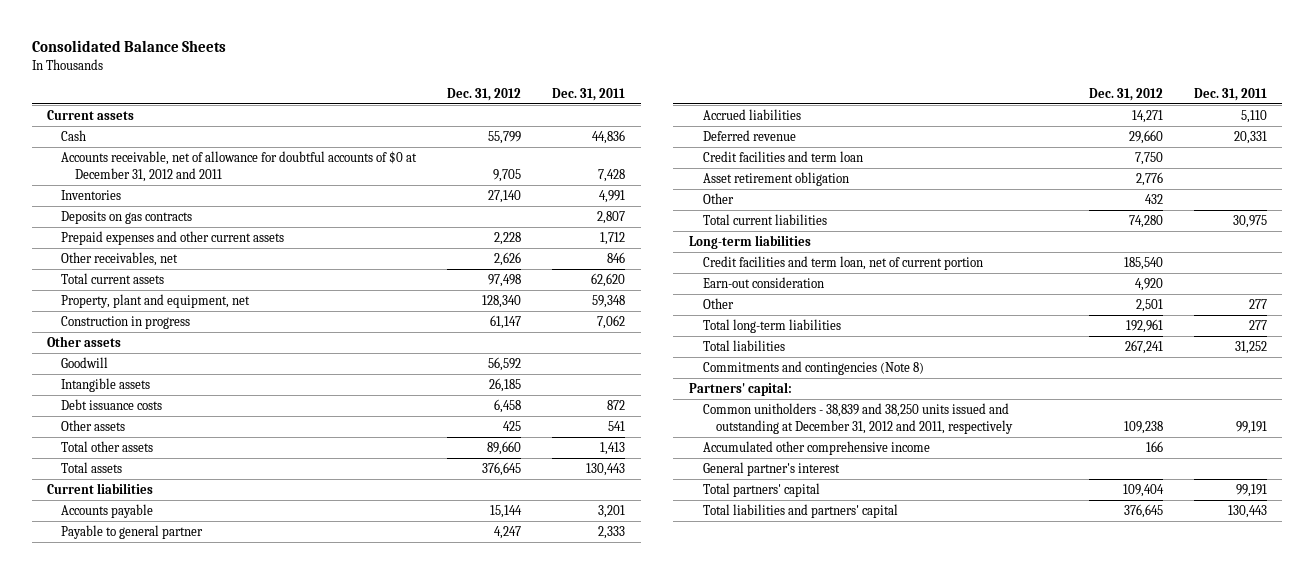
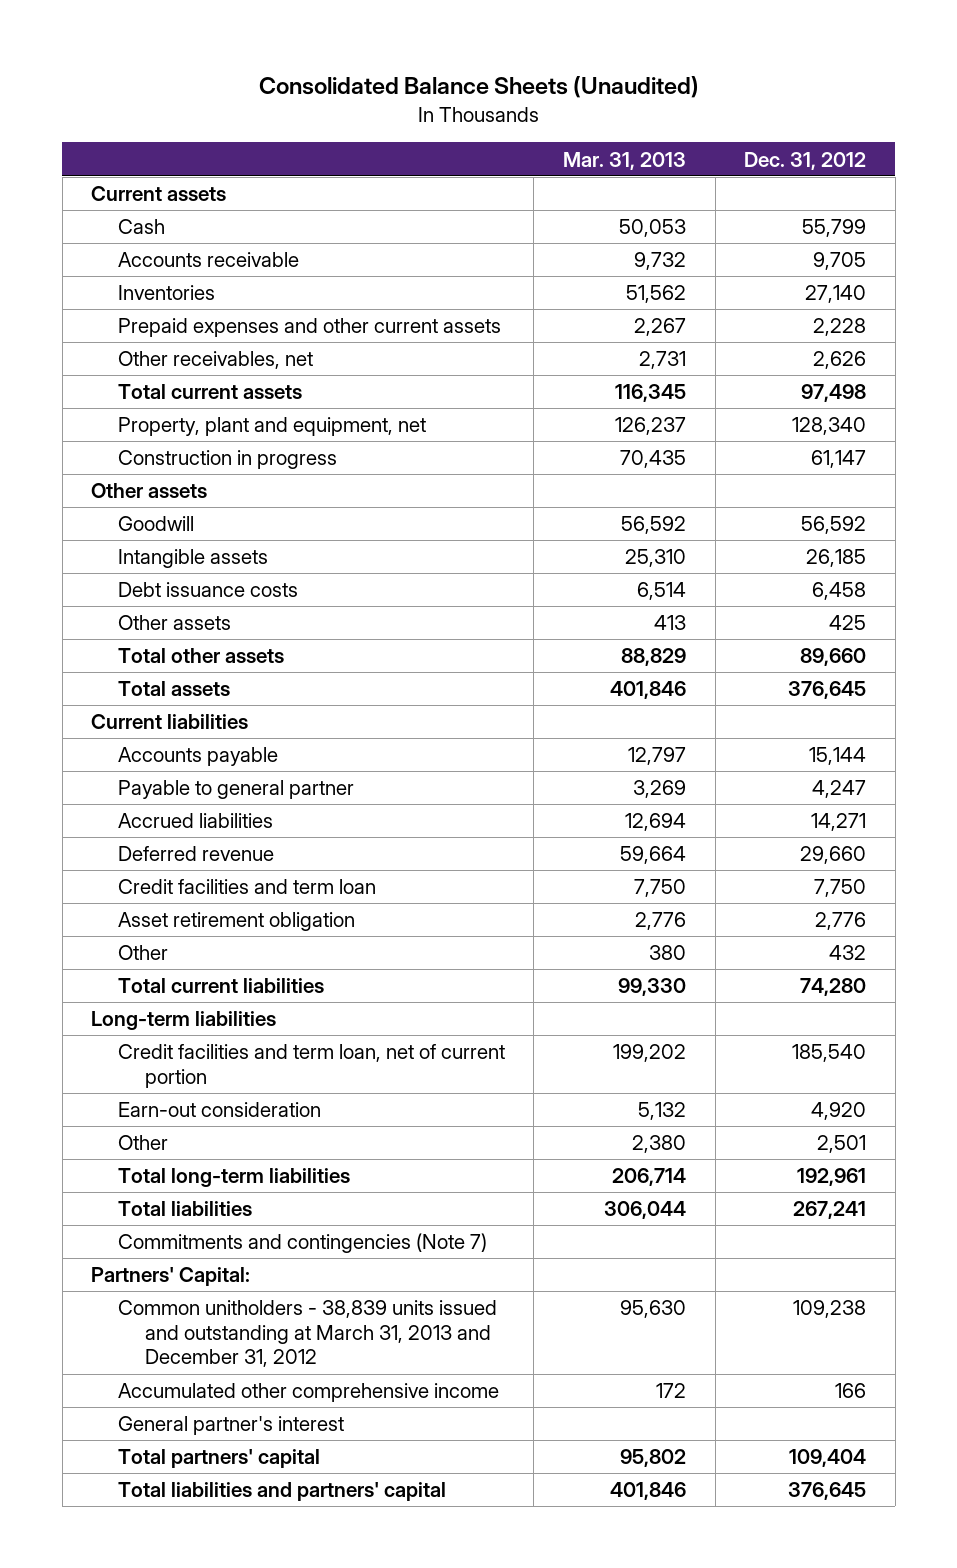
[31,40,226,53] Consolidated Balance Sheets -> [258,76,699,99] Consolidated Balance Sheets (Unaudited)
[552,87,626,101] Dec. 31, 2011 -> none
none -> [562,151,686,170] Mar. 31, 2013
[60,150,417,182] Accounts receivable, net of allowance for doubtful accounts of $0 at December 31, 2012 and 2011 -> [117,252,299,268] Accounts receivable
[60,210,192,224] Deposits on gas contracts -> none
[702,360,924,375] Commitments and contingencies (Note 8) -> [117,1233,487,1254] Commitments and contingencies (Note 7)
[688,381,792,396] Partners' capital: -> [91,1267,251,1287] Partners' Capital:
[702,402,1014,434] Common unitholders - 38,839 and 38,250 units issued and outstanding at December 31, 2012 and 2011, respectively -> [117,1300,497,1368] Common unitholders - 38,839 units issued and outstanding at March 31, 2013 and December 31, 2012

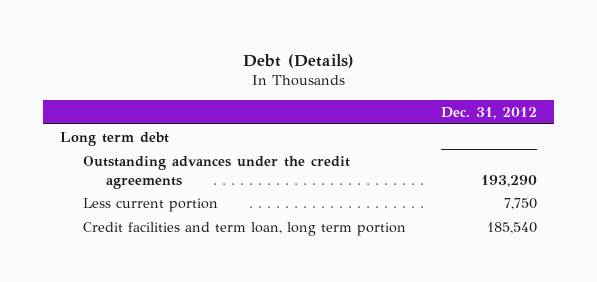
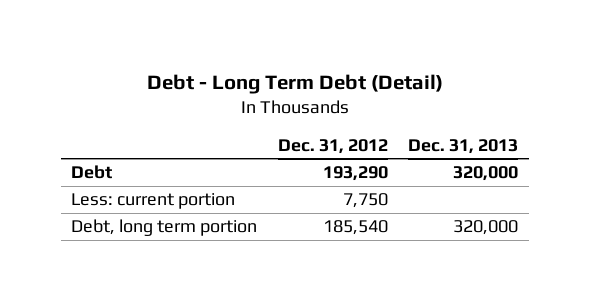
[242,53,354,68] Debt (Details) -> [146,74,443,95] Debt - Long Term Debt (Detail)
none -> [408,138,519,154] Dec. 31, 2013
[60,131,170,146] Long term debt -> none
[83,155,351,189] Outstanding advances under the credit agreements -> [71,165,113,180] Debt
[83,197,219,212] Less current portion -> [71,193,236,210] Less: current portion
[83,221,407,236] Credit facilities and term loan, long term portion -> [71,219,258,237] Debt, long term portion

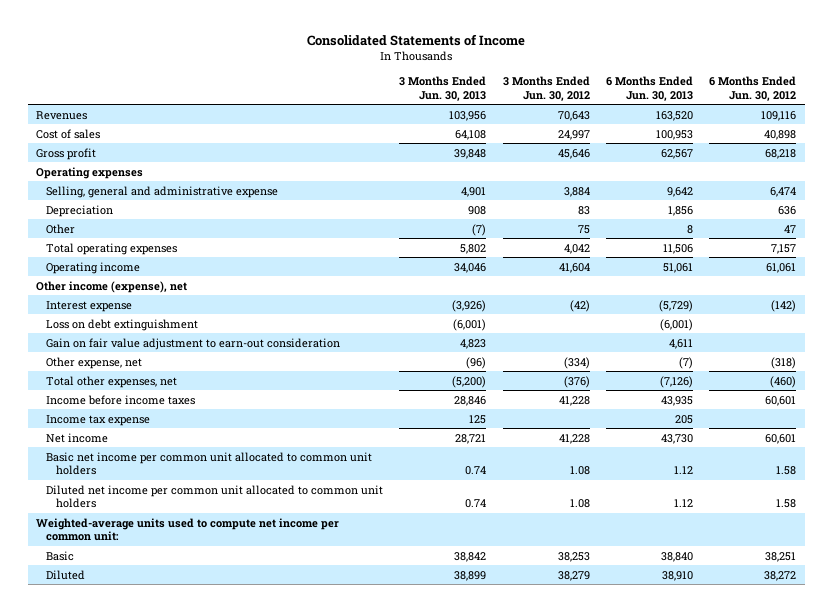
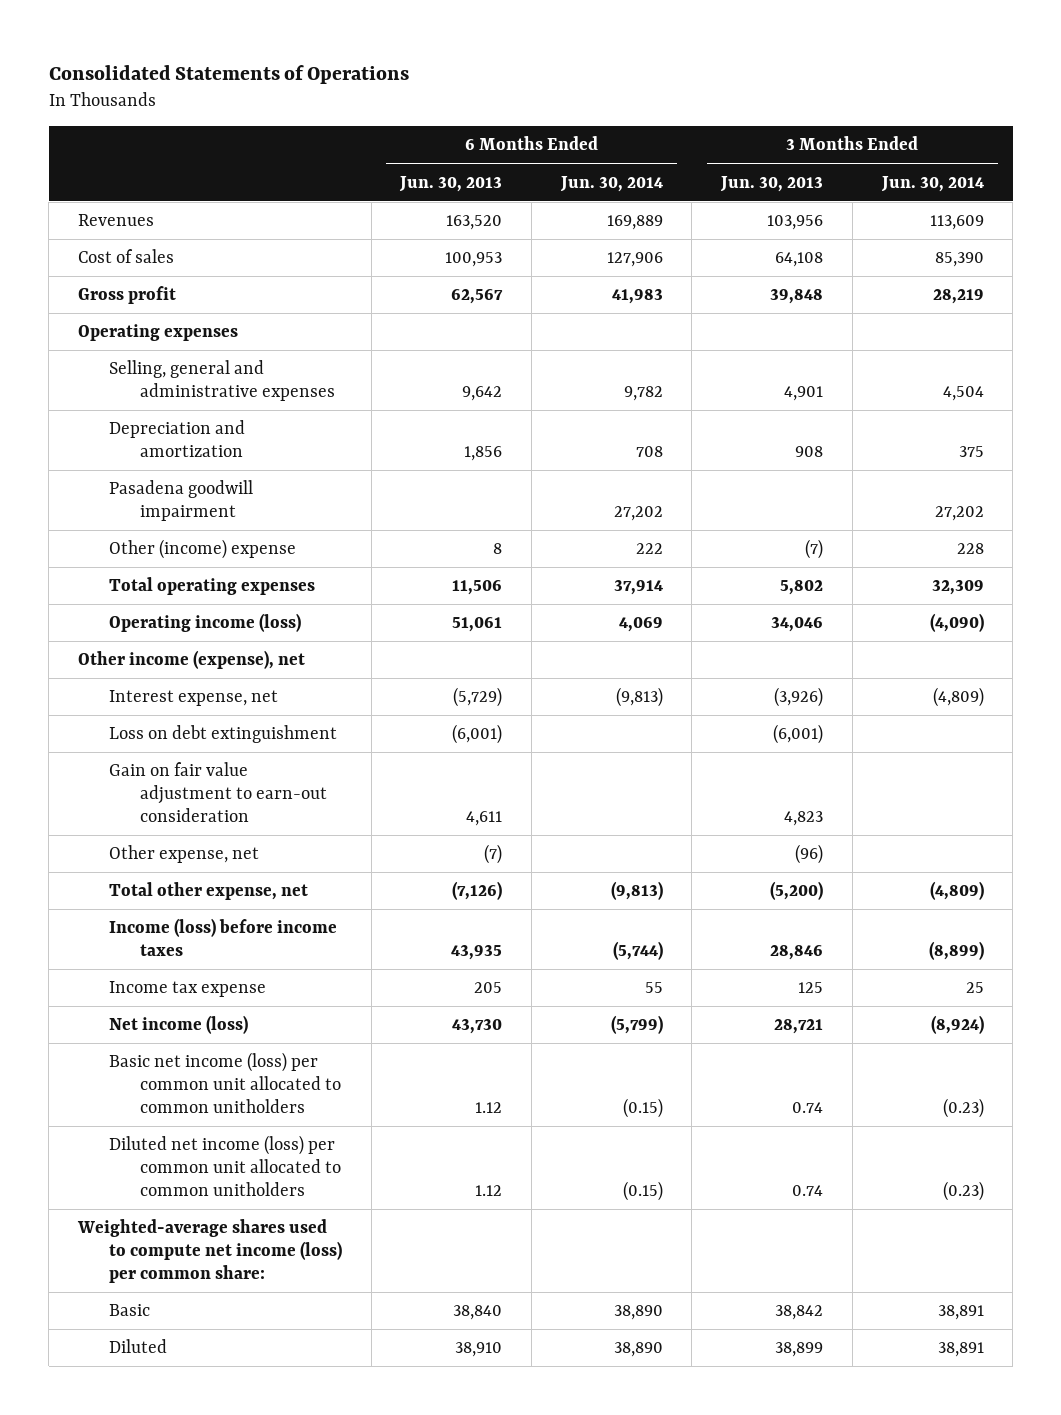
[307,34,526,47] Consolidated Statements of Income -> [48,64,409,84] Consolidated Statements of Operations
[502,76,590,101] 3 Months Ended Jun. 30, 2012 -> none
[709,76,797,101] 6 Months Ended Jun. 30, 2012 -> none
none -> [559,175,663,192] Jun. 30, 2014
none -> [880,175,984,192] Jun. 30, 2014
[46,185,279,198] Selling, general and administrative expense -> [109,360,336,402] Selling, general and administrative expenses
[46,204,114,217] Depreciation -> [109,420,246,458] Depreciation and amortization
none -> [109,480,254,522] Pasadena goodwill impairment
[46,223,76,234] Other -> [109,539,297,560] Other (income) expense
[46,261,141,274] Operating income -> [109,613,302,633] Operating income (loss)
[46,300,133,312] Interest expense -> [109,690,279,707] Interest expense, net
[46,375,178,388] Total other expenses, net -> [109,882,309,901] Total other expense, net
[46,394,196,405] Income before income taxes -> [109,918,338,957] Income (loss) before income taxes
[46,432,109,443] Net income -> [109,1015,249,1035] Net income (loss)
[46,451,373,476] Basic net income per common unit allocated to common unit holders -> [109,1052,342,1114] Basic net income (loss) per common unit allocated to common unitholders
[46,484,384,509] Diluted net income per common unit allocated to common unit holders -> [109,1135,342,1197] Diluted net income (loss) per common unit allocated to common unitholders
[36,517,340,542] Weighted-average units used to compute net income per common unit: -> [76,1219,343,1284] Weighted-average shares used to compute net income (loss) per common share:

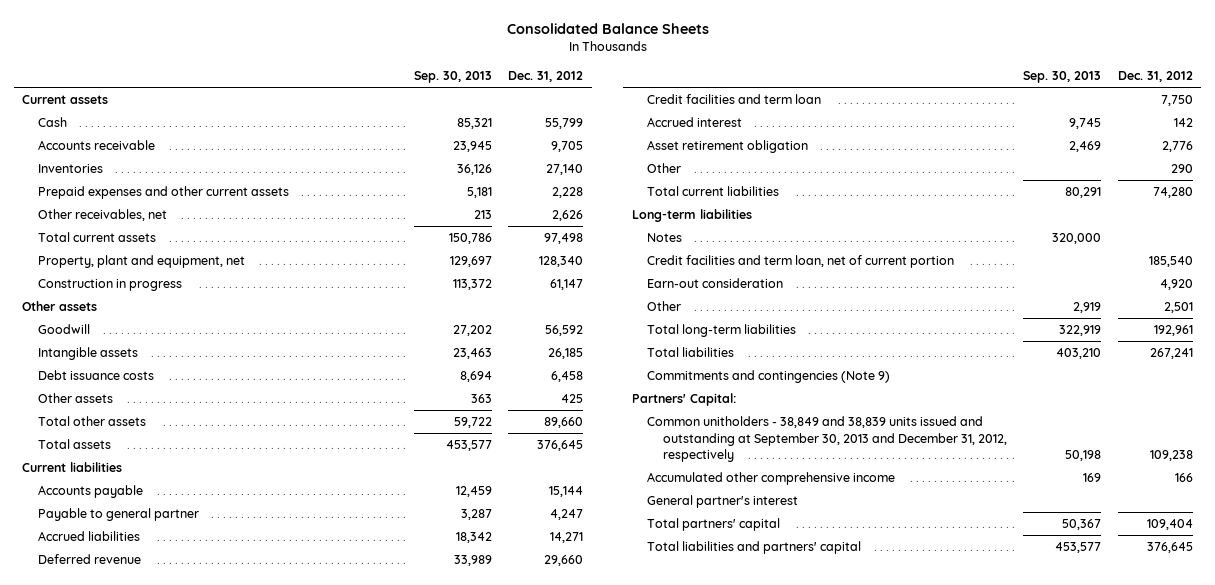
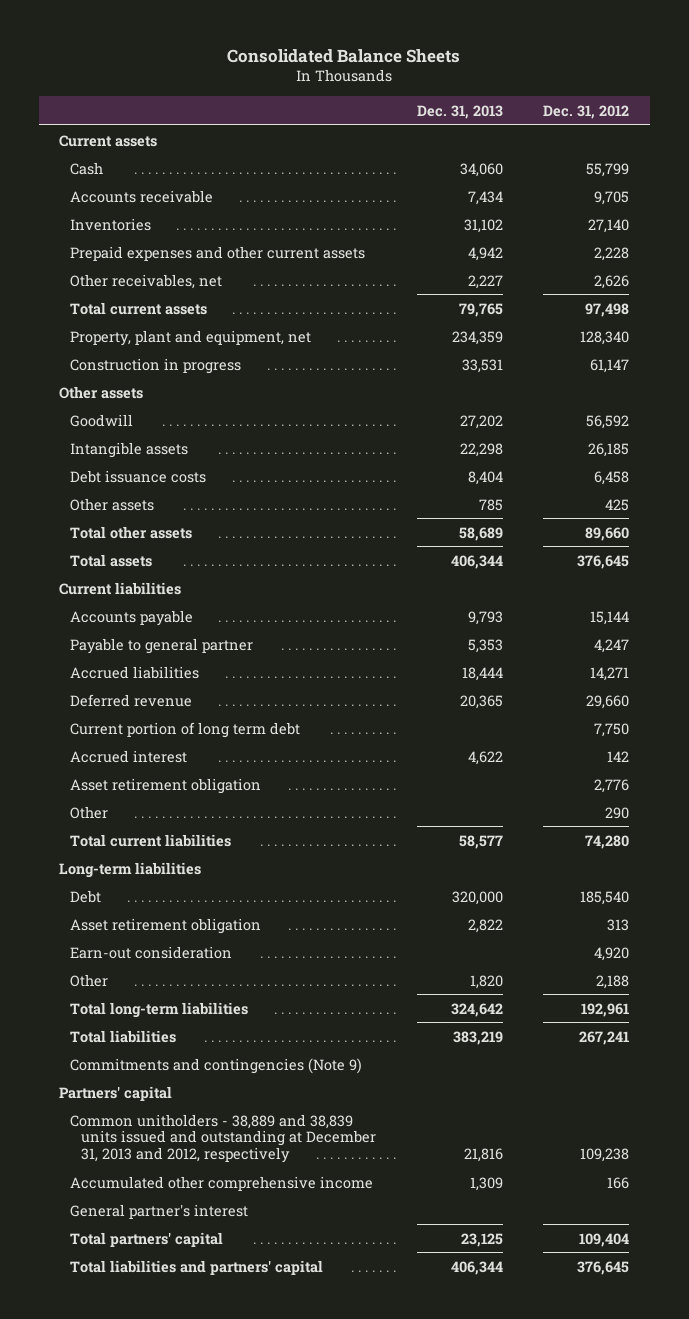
[414,71,493,84] Sep. 30, 2013 -> none
none -> [416,104,503,119] Dec. 31, 2013
[647,94,822,105] Credit facilities and term loan -> [69,721,300,738] Current portion of long term debt
[647,233,683,243] Notes -> none
[647,255,955,269] Credit facilities and term loan, net of current portion -> [69,889,101,903] Debt
none -> [69,917,261,934] Asset retirement obligation
[1163,302,1193,314] 2,501 -> [596,974,630,989] 2,188
[631,393,736,407] Partners' Capital: -> [59,1085,173,1101] Partners' capital
[647,416,1007,462] Common unitholders - 38,849 and 38,839 units issued and outstanding at September 30, 2013 and December 31, 2012, respectively -> [69,1113,376,1164] Common unitholders - 38,889 and 38,839 units issued and outstanding at December 31, 2013 and 2012, respectively

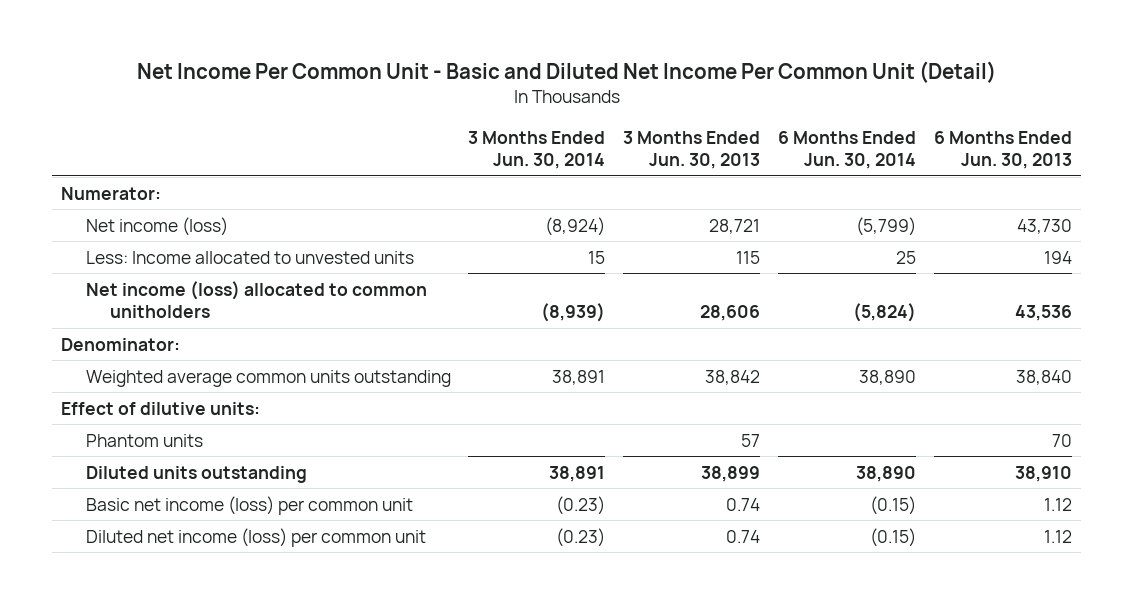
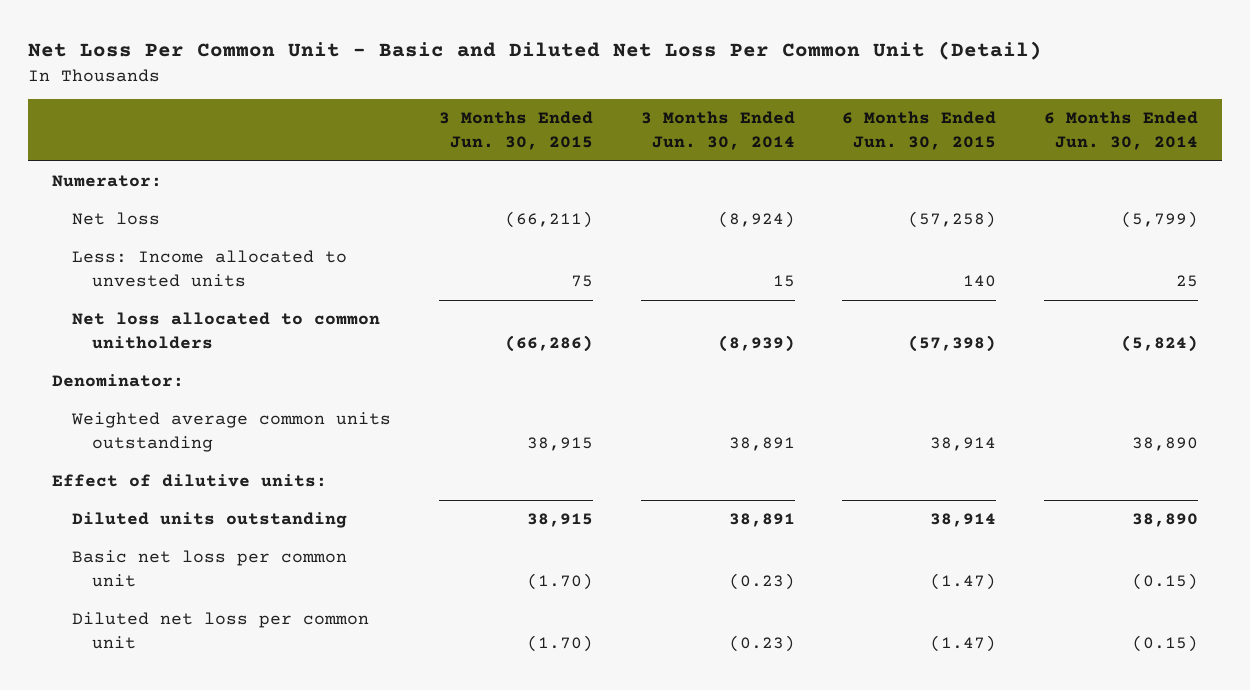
[136,61,996,84] Net Income Per Common Unit - Basic and Diluted Net Income Per Common Unit (Detail) -> [28,41,1043,61] Net Loss Per Common Unit - Basic and Diluted Net Loss Per Common Unit (Detail)
[623,130,761,169] 3 Months Ended Jun. 30, 2013 -> none
[934,130,1073,169] 6 Months Ended Jun. 30, 2013 -> none
none -> [438,111,593,151] 3 Months Ended Jun. 30, 2015
none -> [842,111,997,151] 6 Months Ended Jun. 30, 2015
[85,216,228,236] Net income (loss) -> [72,212,161,226] Net loss
[85,280,427,318] Net income (loss) allocated to common unitholders -> [72,312,381,349] Net loss allocated to common unitholders
[85,433,203,447] Phantom units -> none
[85,495,413,515] Basic net income (loss) per common unit -> [72,550,348,587] Basic net loss per common unit
[85,527,426,547] Diluted net income (loss) per common unit -> [72,612,370,649] Diluted net loss per common unit

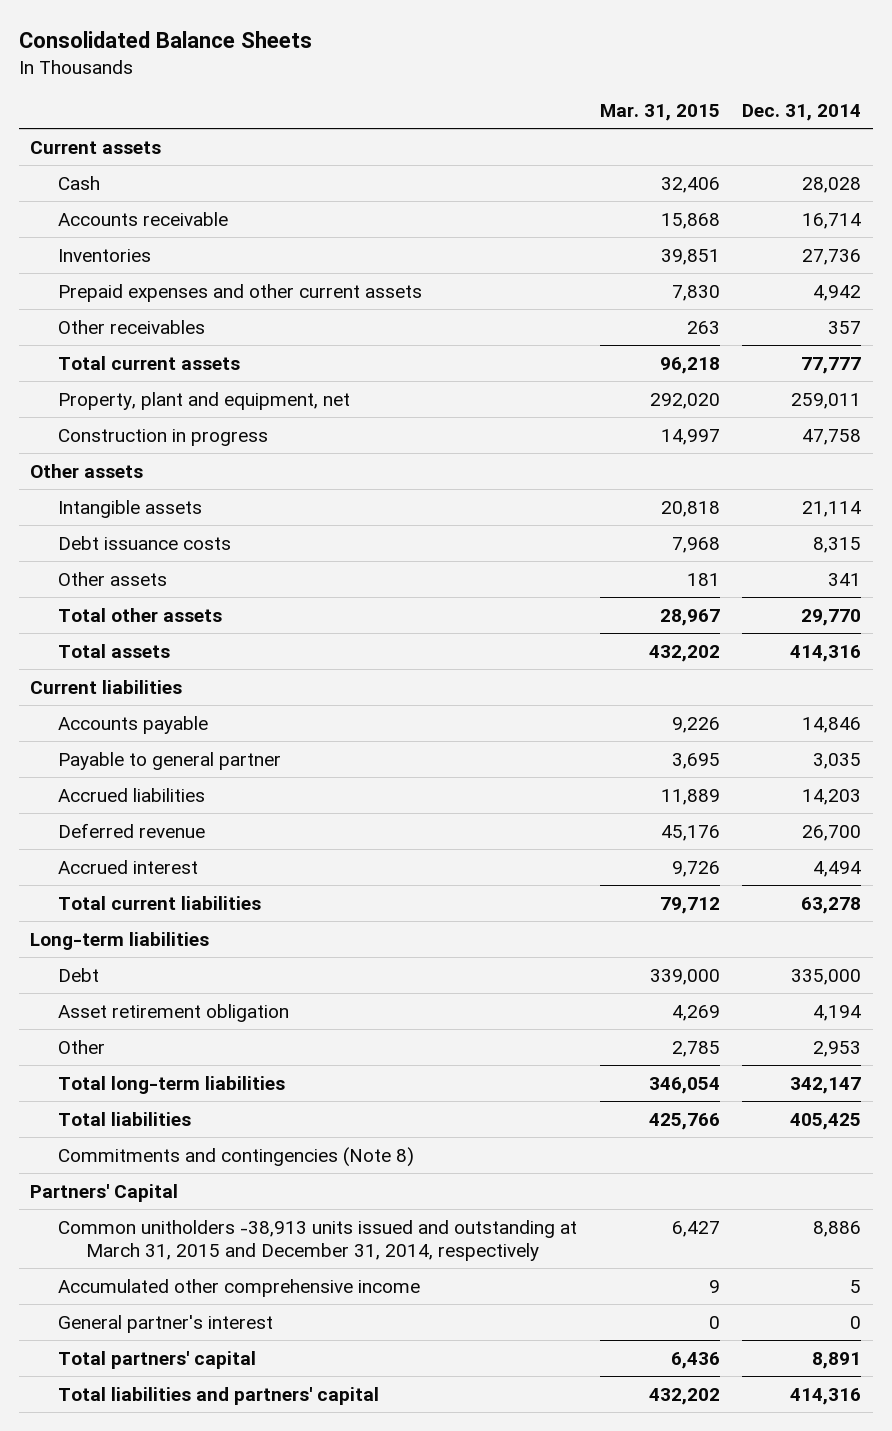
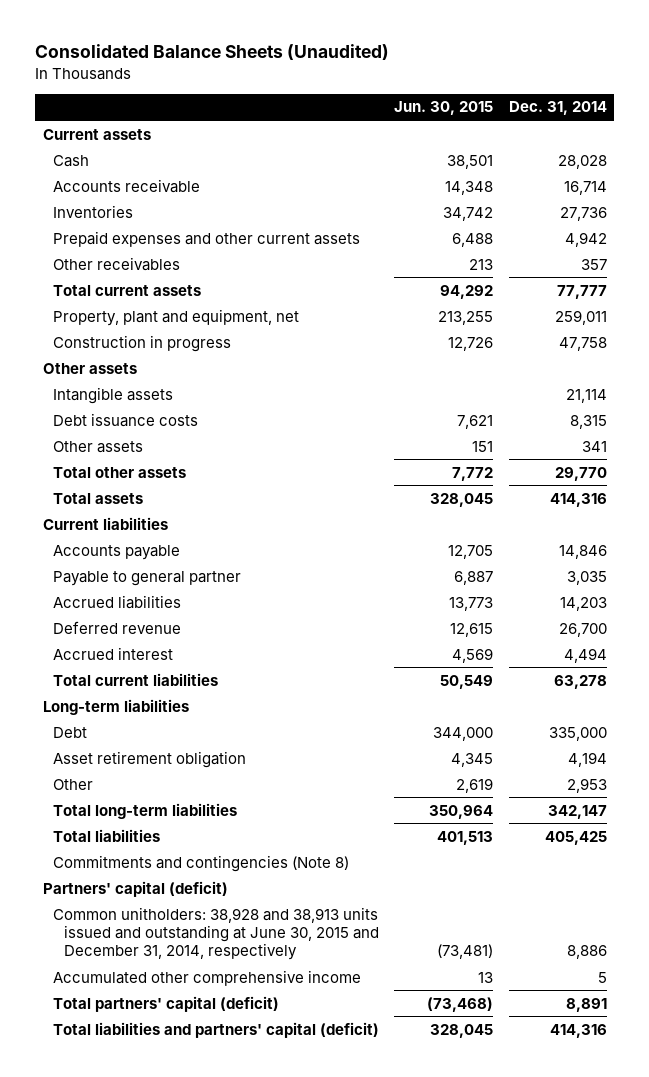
[18,31,312,49] Consolidated Balance Sheets -> [34,44,389,61] Consolidated Balance Sheets (Unaudited)
[599,104,720,122] Mar. 31, 2015 -> none
none -> [394,101,494,116] Jun. 30, 2015
[30,1183,179,1202] Partners' Capital -> [42,880,228,897] Partners' capital (deficit)
[57,1219,577,1261] Common unitholders -38,913 units issued and outstanding at March 31, 2015 and December 31, 2014, respectively -> [53,906,379,961] Common unitholders: 38,928 and 38,913 units issued and outstanding at June 30, 2015 and December 31, 2014, respectively
[57,1314,273,1333] General partner's interest -> none
[57,1350,256,1369] Total partners' capital -> [53,995,280,1012] Total partners' capital (deficit)
[57,1386,379,1405] Total liabilities and partners' capital -> [53,1021,380,1038] Total liabilities and partners' capital (deficit)

